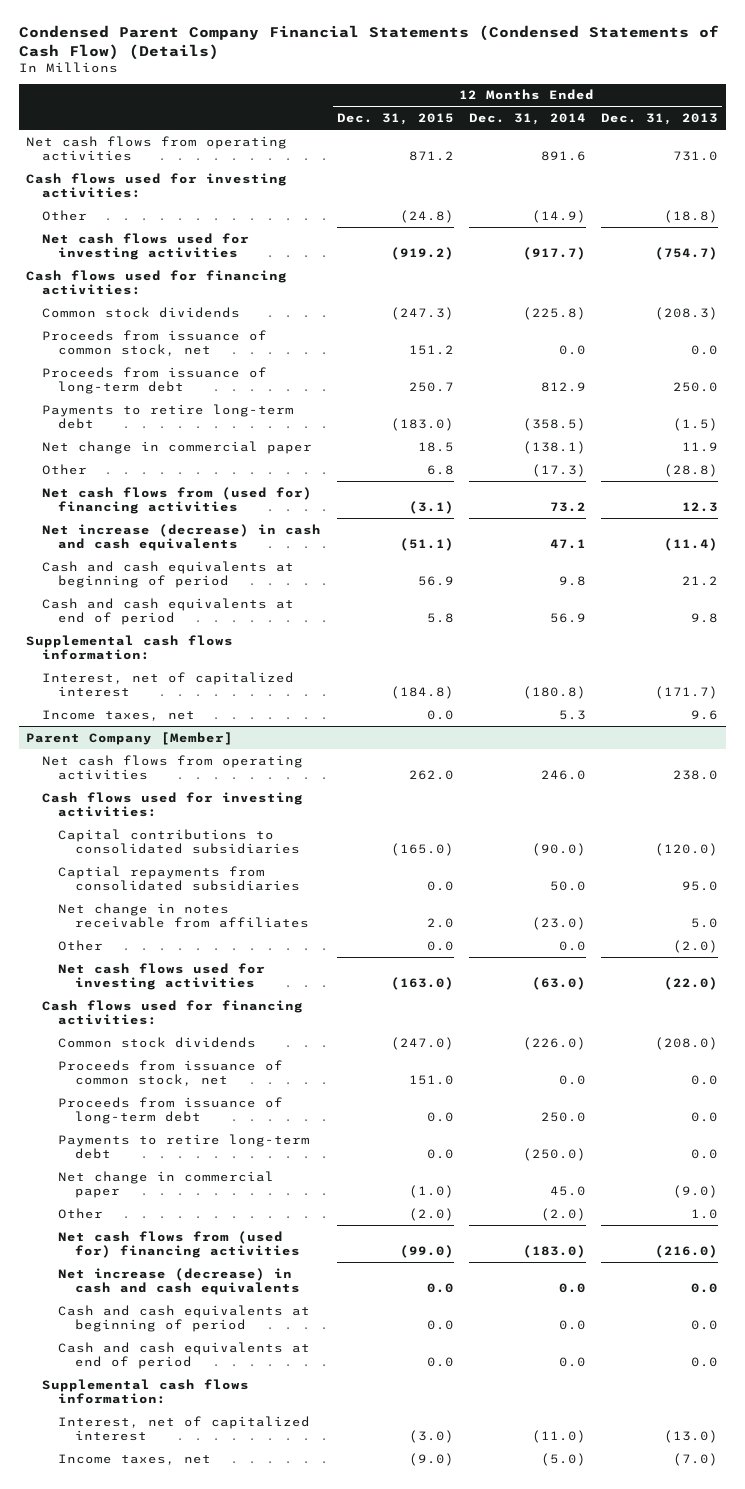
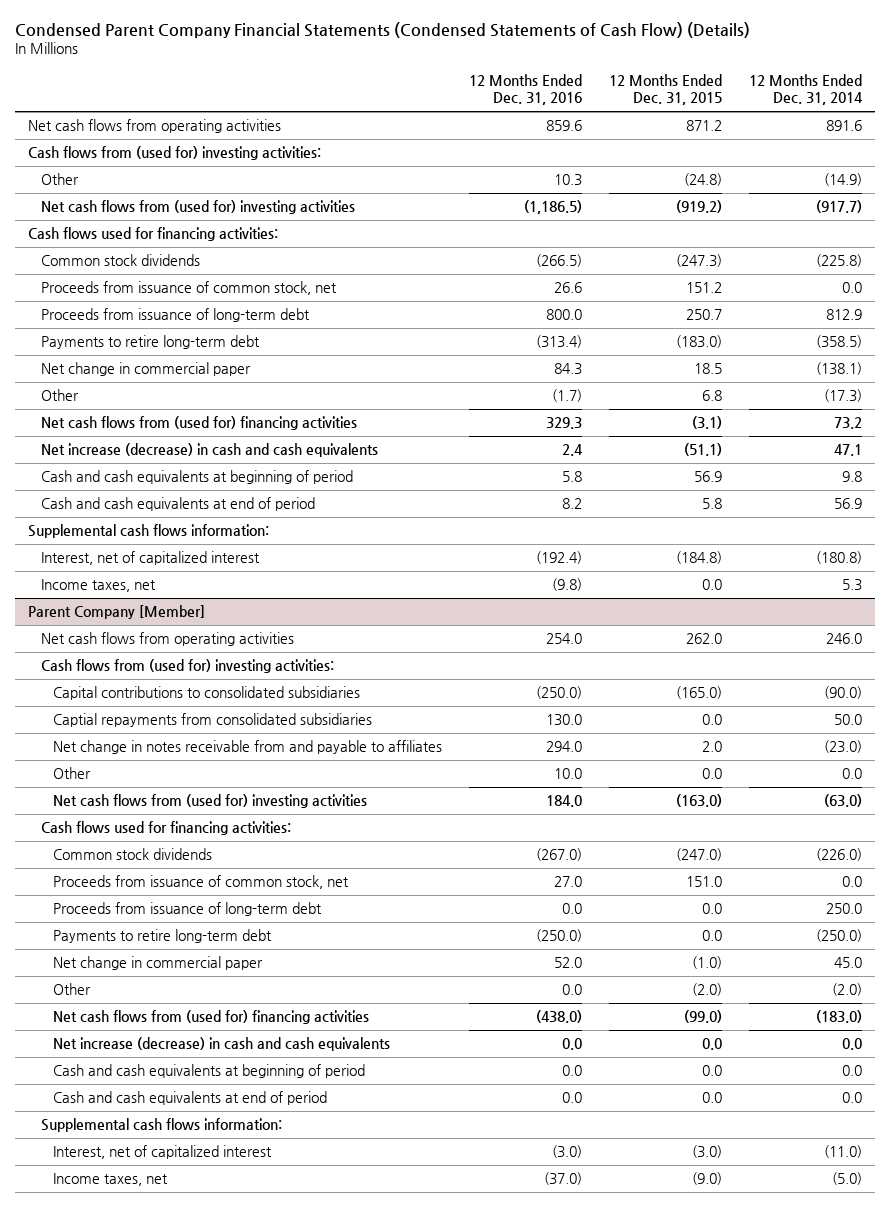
[601,112,719,125] Dec. 31, 2013 -> none
none -> [468,74,582,106] 12 Months Ended Dec. 31, 2016
[26,172,288,198] Cash flows used for investing activities: -> [28,146,322,161] Cash flows from (used for) investing activities:
[42,232,250,260] Net cash flows used for investing activities -> [40,200,355,215] Net cash flows from (used for) investing activities
[42,791,304,817] Cash flows used for investing activities: -> [40,659,334,674] Cash flows from (used for) investing activities:
[58,902,309,928] Net change in notes receivable from affiliates -> [52,740,442,755] Net change in notes receivable from and payable to affiliates
[58,962,266,990] Net cash flows used for investing activities -> [52,794,367,809] Net cash flows from (used for) investing activities

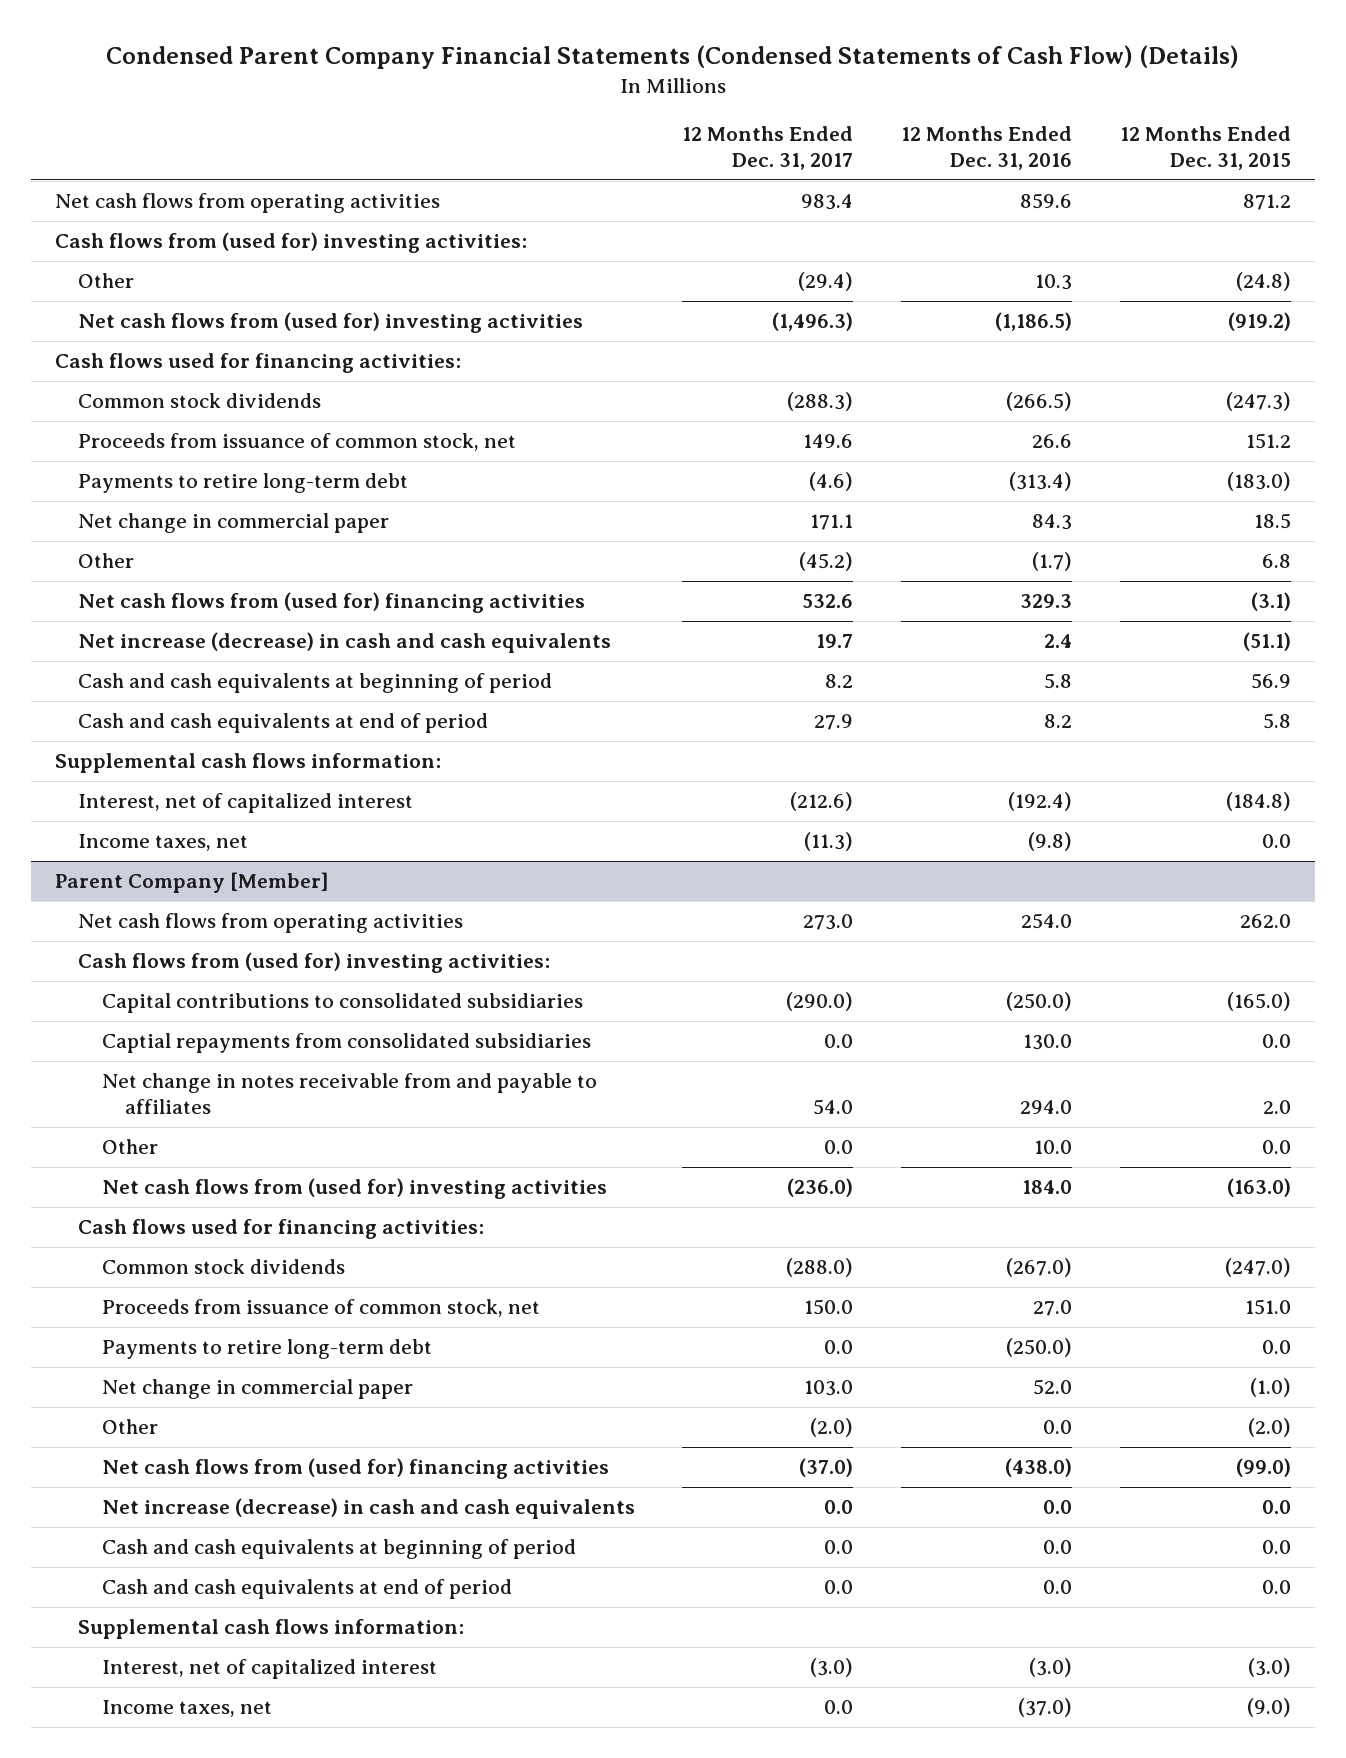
[748,74,863,106] 12 Months Ended Dec. 31, 2014 -> none
none -> [682,126,854,171] 12 Months Ended Dec. 31, 2017
[40,308,310,323] Proceeds from issuance of long-term debt -> none
[52,902,322,917] Proceeds from issuance of long-term debt -> none

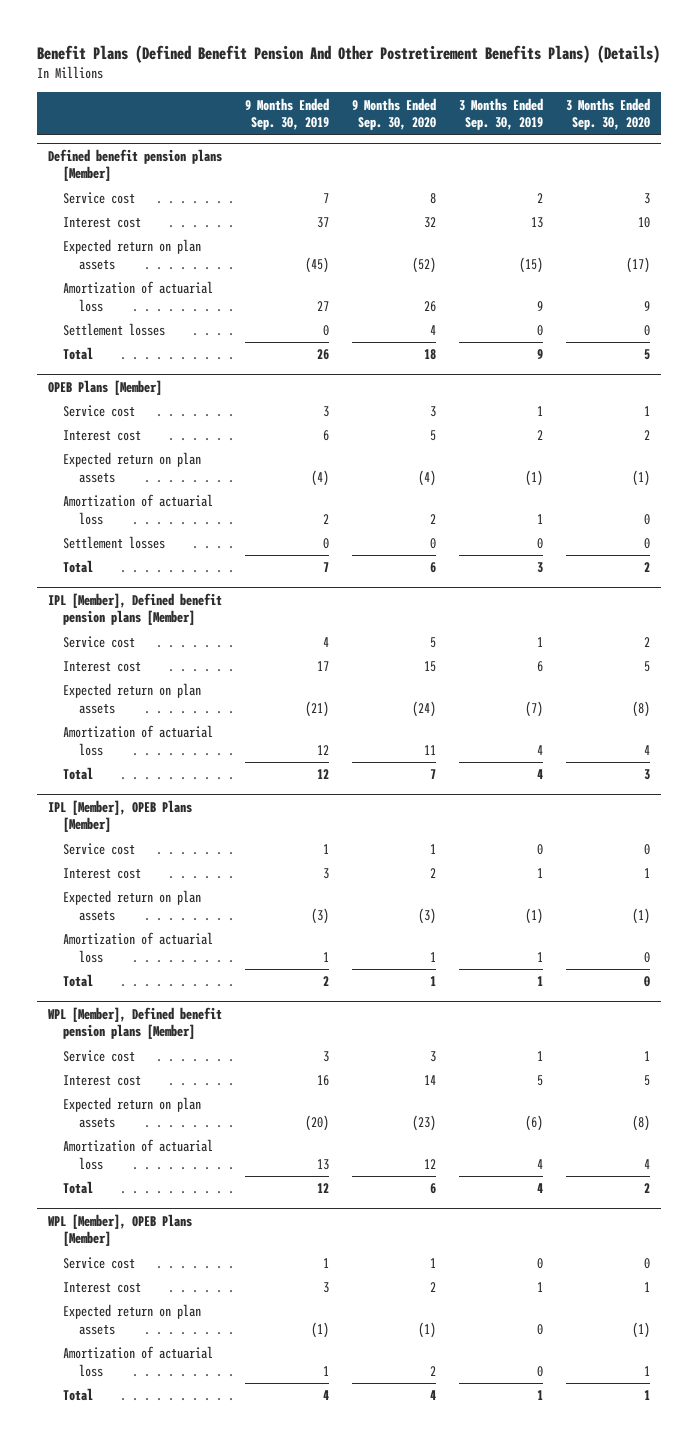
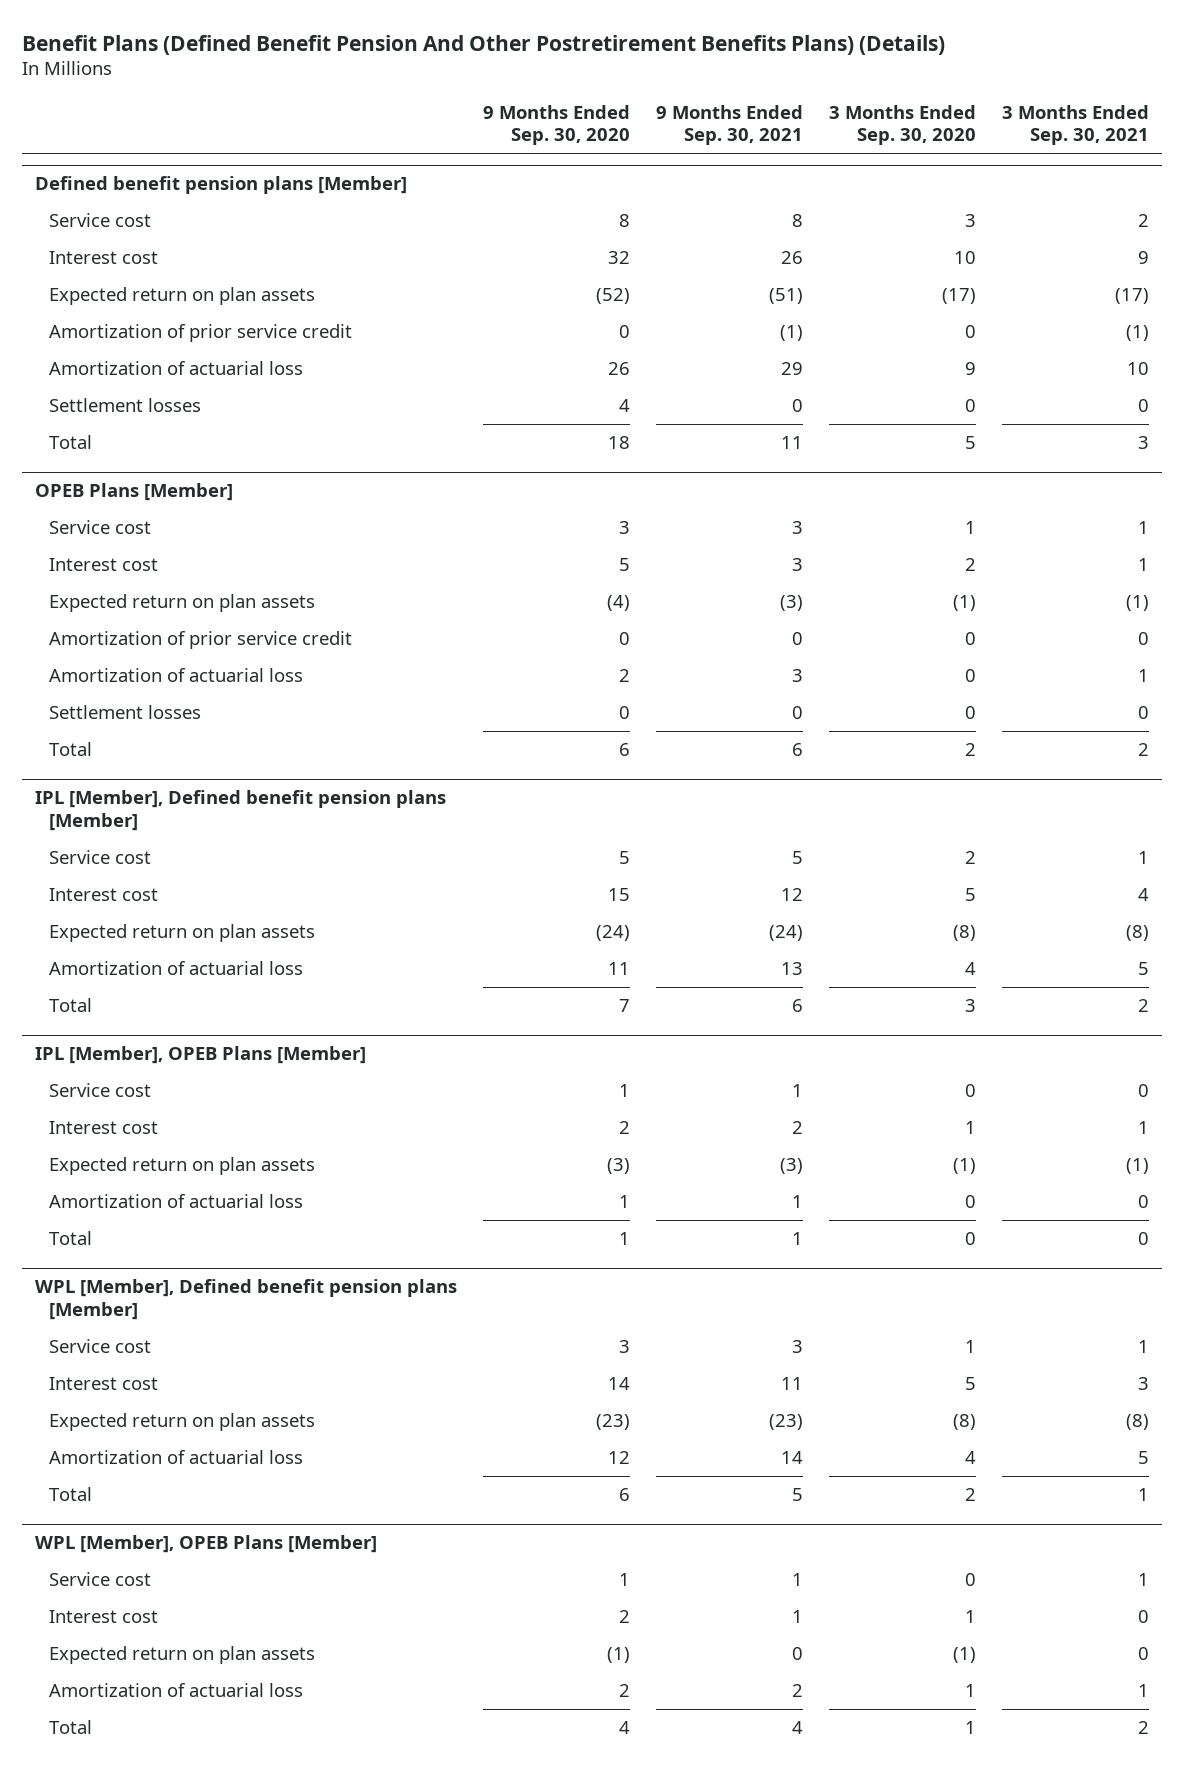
[245,97,330,131] 9 Months Ended Sep. 30, 2019 -> none
[458,97,543,131] 3 Months Ended Sep. 30, 2019 -> none
none -> [656,104,804,146] 9 Months Ended Sep. 30, 2021
none -> [1002,104,1150,146] 3 Months Ended Sep. 30, 2021
none -> [48,324,352,343] Amortization of prior service credit
none -> [48,631,352,650] Amortization of prior service credit

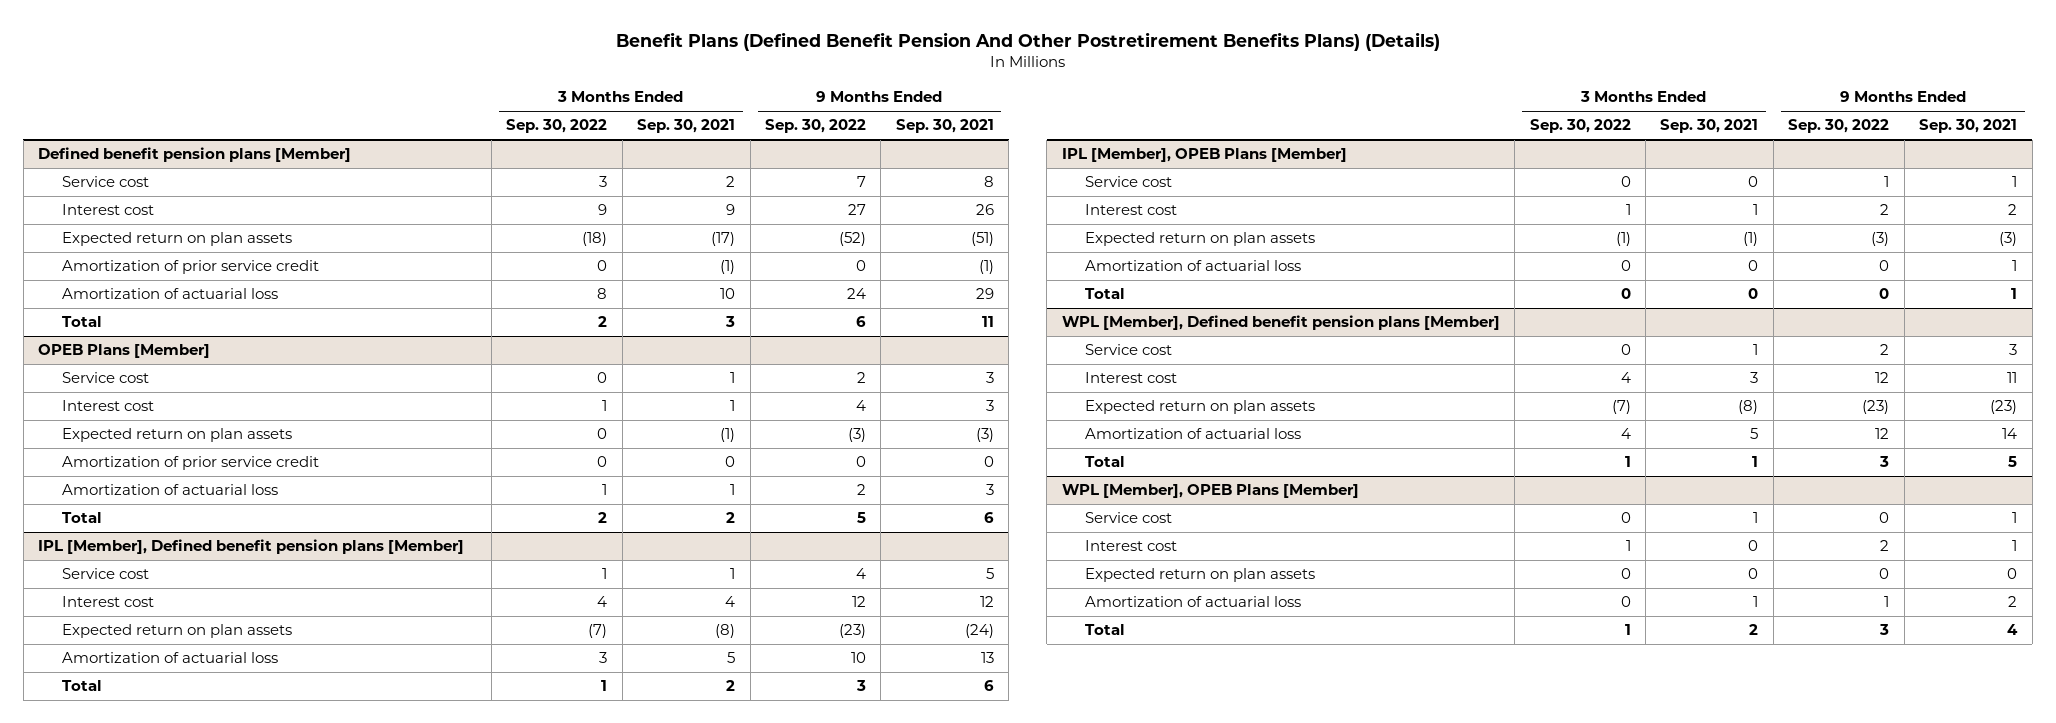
[483,104,631,146] 9 Months Ended Sep. 30, 2020 -> none
[829,104,977,146] 3 Months Ended Sep. 30, 2020 -> none
none -> [506,119,608,134] Sep. 30, 2022
none -> [765,119,867,134] Sep. 30, 2022
[48,398,201,413] Settlement losses -> none
[48,705,201,720] Settlement losses -> none

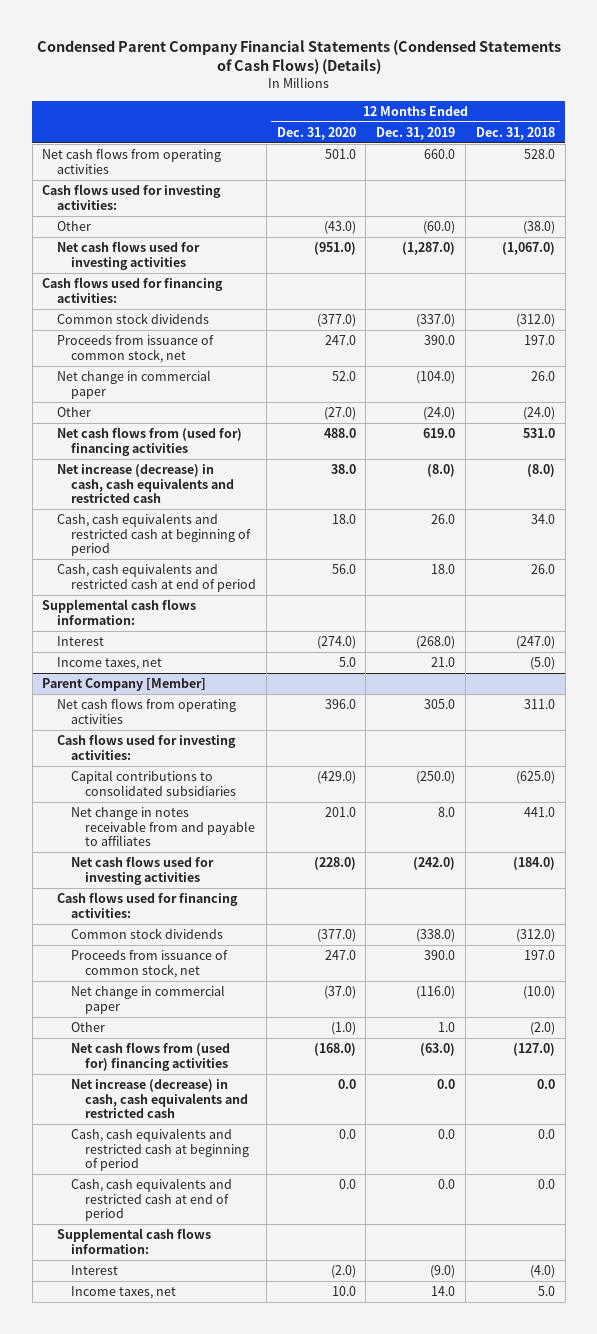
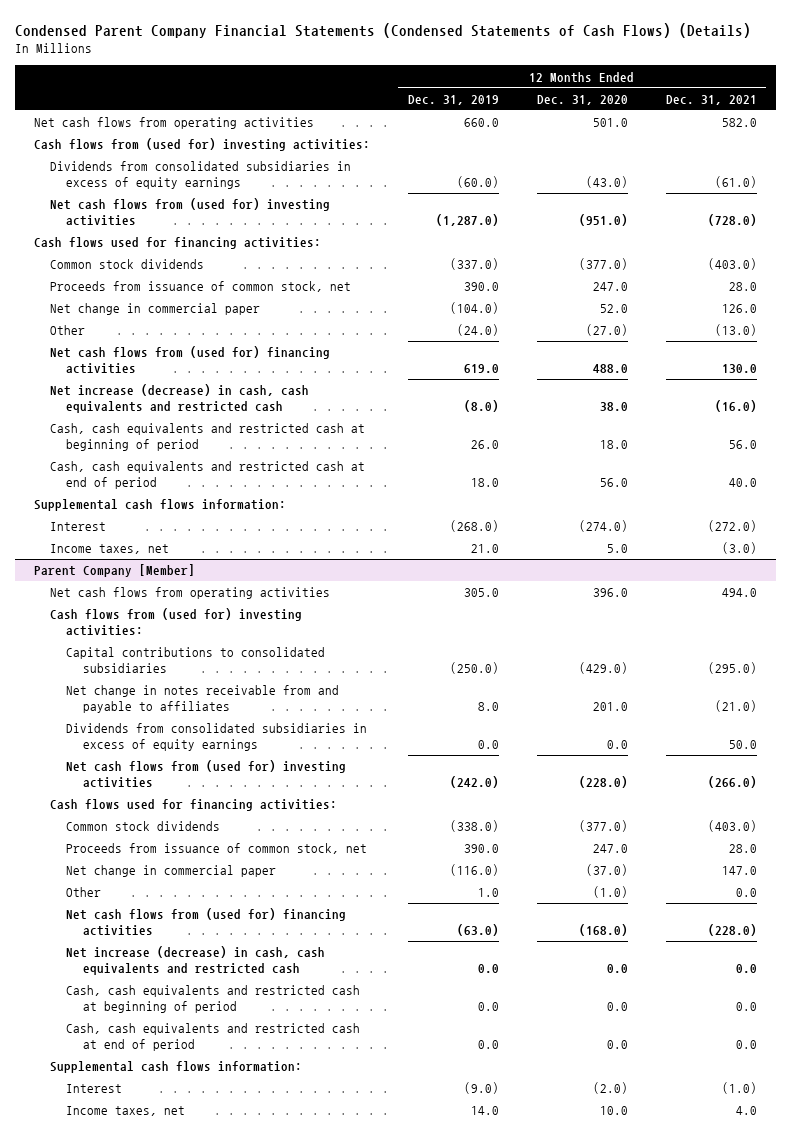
[475,126,555,140] Dec. 31, 2018 -> none
none -> [665,94,757,105] Dec. 31, 2021
[42,184,222,210] Cash flows used for investing activities: -> [33,138,370,152] Cash flows from (used for) investing activities:
[56,221,91,232] Other -> [50,161,352,189] Dividends from consolidated subsidiaries in excess of equity earnings
[56,241,200,270] Net cash flows used for investing activities -> [50,198,331,226] Net cash flows from (used for) investing activities
[56,734,236,760] Cash flows used for investing activities: -> [50,608,303,636] Cash flows from (used for) investing activities:
none -> [66,723,368,751] Dividends from consolidated subsidiaries in excess of equity earnings
[70,856,214,885] Net cash flows used for investing activities -> [66,760,347,788] Net cash flows from (used for) investing activities

